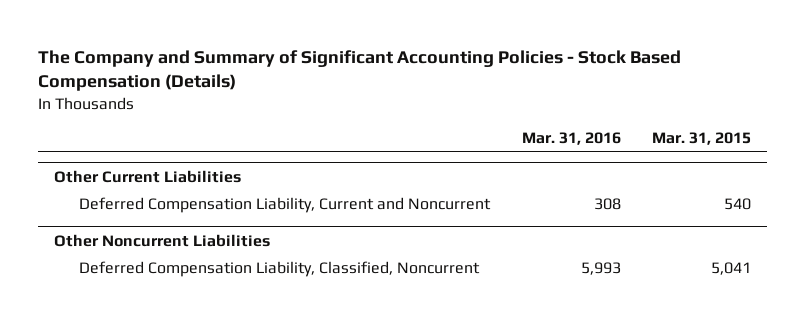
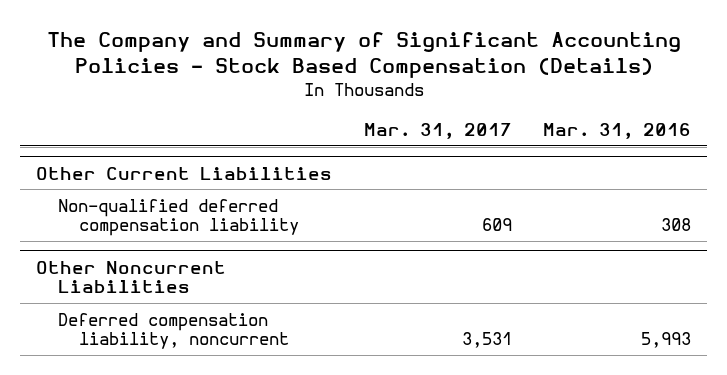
[652,132,752,146] Mar. 31, 2015 -> none
none -> [363,122,512,139] Mar. 31, 2017
[79,196,492,213] Deferred Compensation Liability, Current and Noncurrent -> [57,198,300,237] Non-qualified deferred compensation liability
[79,260,481,277] Deferred Compensation Liability, Classified, Noncurrent -> [57,312,290,350] Deferred compensation liability, noncurrent

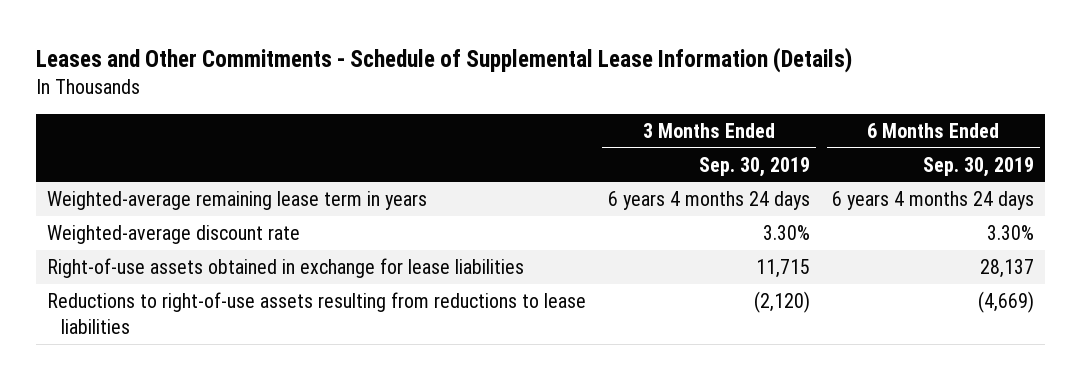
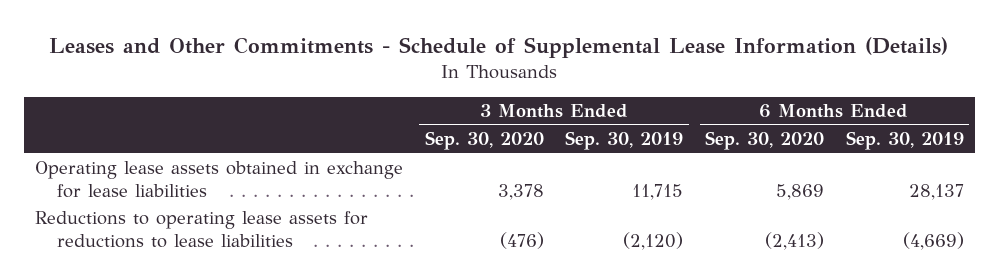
none -> [424,131,544,151] Sep. 30, 2020
none -> [705,131,825,151] Sep. 30, 2020
[46,191,427,211] Weighted-average remaining lease term in years -> none
[46,225,300,245] Weighted-average discount rate -> none
[46,258,524,279] Right-of-use assets obtained in exchange for lease liabilities -> [35,161,404,198] Operating lease assets obtained in exchange for lease liabilities
[46,292,586,334] Reductions to right-of-use assets resulting from reductions to lease liabilities -> [35,211,369,248] Reductions to operating lease assets for reductions to lease liabilities

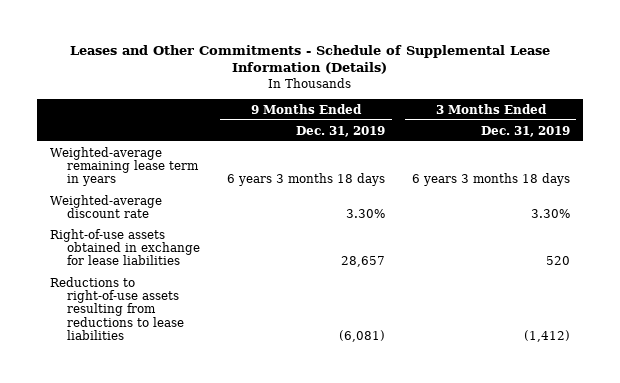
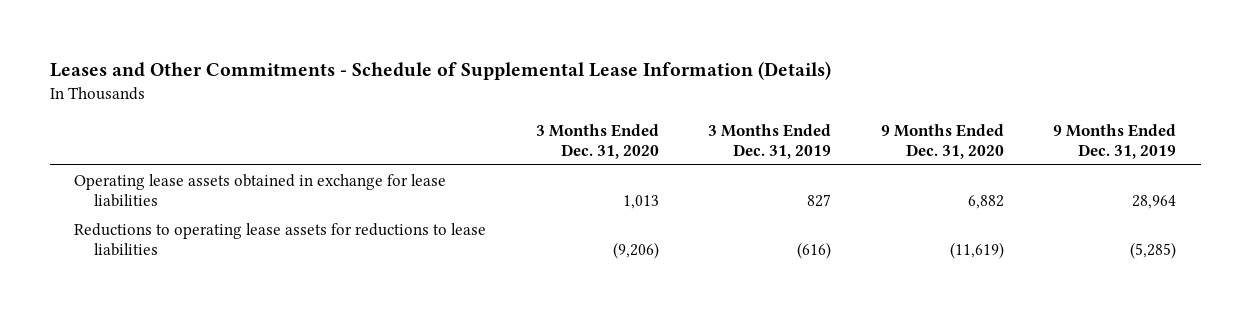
none -> [535,124,659,159] 3 Months Ended Dec. 31, 2020
none -> [880,124,1004,159] 9 Months Ended Dec. 31, 2020
[50,146,200,187] Weighted-average remaining lease term in years -> none
[50,194,163,219] Weighted-average discount rate -> none
[50,228,201,266] Right-of-use assets obtained in exchange for lease liabilities -> [74,174,447,207] Operating lease assets obtained in exchange for lease liabilities
[341,256,386,268] 28,657 -> [1132,194,1177,209] 28,964
[545,256,570,266] 520 -> [807,193,832,207] 827
[50,276,185,340] Reductions to right-of-use assets resulting from reductions to lease liabilities -> [74,223,487,256] Reductions to operating lease assets for reductions to lease liabilities
[339,329,386,342] (6,081) -> [1130,241,1177,259] (5,285)
[523,329,570,342] (1,412) -> [797,241,832,259] (616)

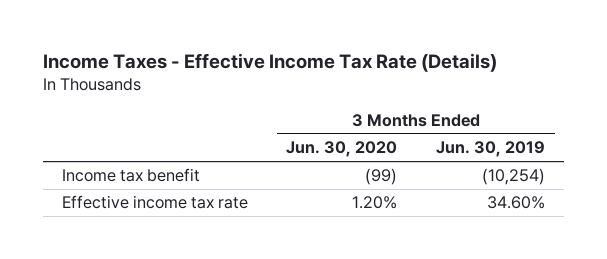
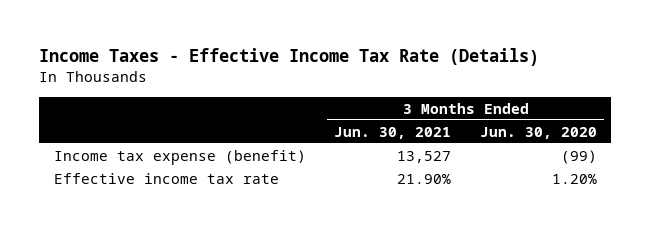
[435,141,545,158] Jun. 30, 2019 -> none
none -> [334,126,452,139] Jun. 30, 2021
[61,168,200,183] Income tax benefit -> [53,149,306,165] Income tax expense (benefit)

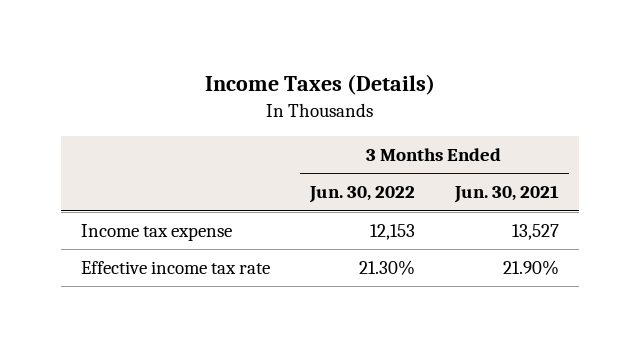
[39,48,540,67] Income Taxes - Effective Income Tax Rate (Details) -> [204,74,435,96] Income Taxes (Details)
[480,126,598,139] Jun. 30, 2020 -> none
none -> [308,186,415,204] Jun. 30, 2022
[53,149,306,165] Income tax expense (benefit) -> [81,224,233,242] Income tax expense

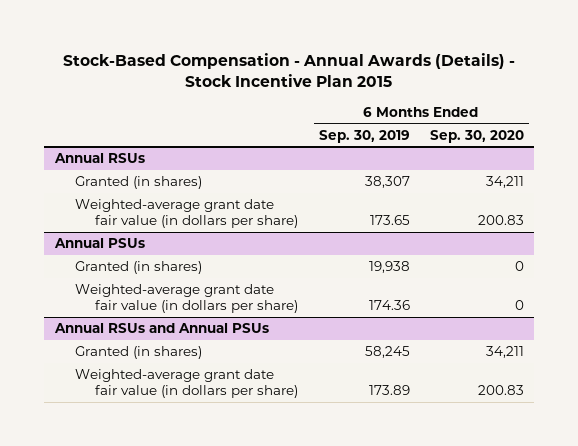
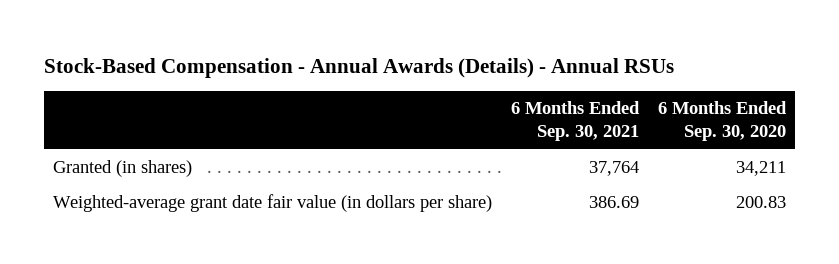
[63,52,516,87] Stock-Based Compensation - Annual Awards (Details) - Stock Incentive Plan 2015 -> [44,57,675,78] Stock-Based Compensation - Annual Awards (Details) - Annual RSUs
[318,129,410,143] Sep. 30, 2019 -> none
none -> [511,101,641,142] 6 Months Ended Sep. 30, 2021
[53,153,145,164] Annual RSUs -> none
[53,238,145,249] Annual PSUs -> none
[74,261,202,275] Granted (in shares) -> none
[74,284,299,314] Weighted-average grant date fair value (in dollars per share) -> none
[53,323,269,334] Annual RSUs and Annual PSUs -> none
[74,346,202,360] Granted (in shares) -> none
[74,369,299,399] Weighted-average grant date fair value (in dollars per share) -> none

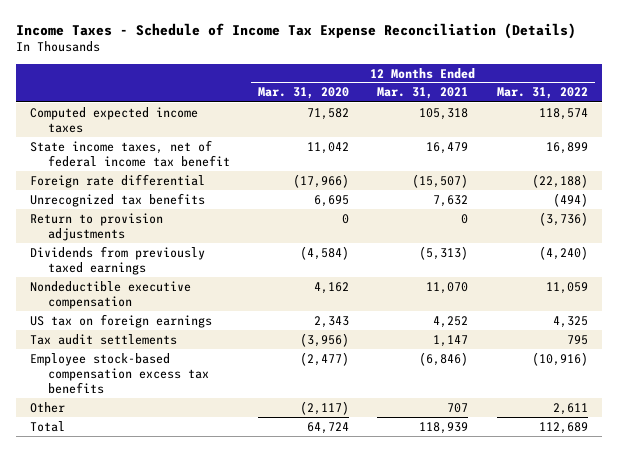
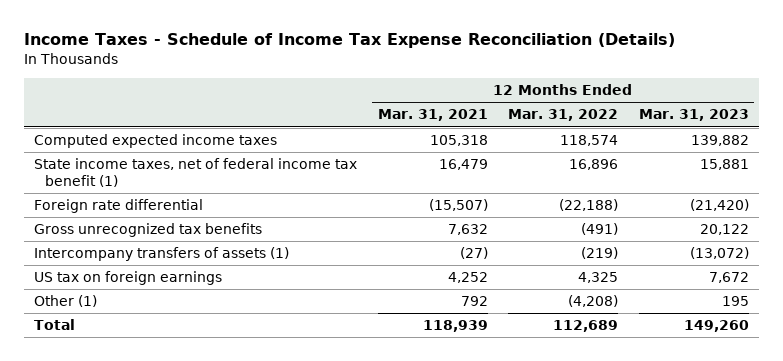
[258,87,350,100] Mar. 31, 2020 -> none
none -> [638,109,749,122] Mar. 31, 2023
[29,139,230,167] State income taxes, net of federal income tax benefit -> [34,158,358,188] State income taxes, net of federal income tax benefit (1)
[545,141,588,154] 16,899 -> [569,159,619,171] 16,896
[29,212,163,241] Return to provision adjustments -> none
[29,245,205,275] Dividends from previously taxed earnings -> none
[29,280,191,309] Nondeductible executive compensation -> none
[29,192,205,207] Unrecognized tax benefits -> [34,223,263,238] Gross unrecognized tax benefits
[552,192,588,207] (494) -> [581,223,619,236] (491)
none -> [34,247,290,262] Intercompany transfers of assets (1)
[29,333,177,345] Tax audit settlements -> none
[29,352,209,394] Employee stock-based compensation excess tax benefits -> none
[29,401,65,413] Other -> [34,295,98,308] Other (1)
[447,402,469,413] 707 -> [460,296,488,307] 792
[552,402,588,415] 2,611 -> [568,295,619,308] (4,208)

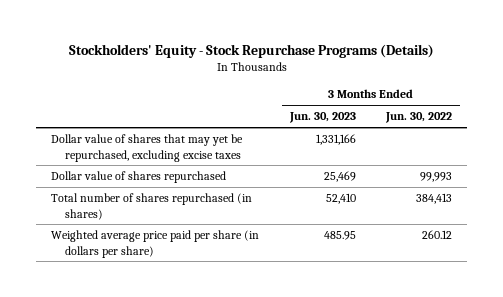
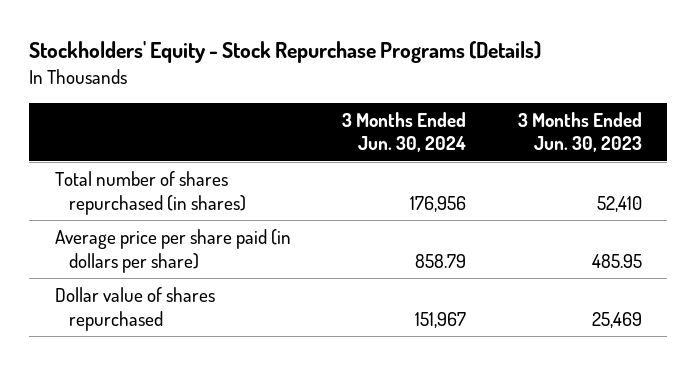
[385,112,453,124] Jun. 30, 2022 -> none
none -> [342,111,467,153] 3 Months Ended Jun. 30, 2024
[51,134,244,162] Dollar value of shares that may yet be repurchased, excluding excise taxes -> none
[51,230,260,258] Weighted average price paid per share (in dollars per share) -> [54,229,291,273] Average price per share paid (in dollars per share)
[51,171,227,184] Dollar value of shares repurchased -> [54,287,215,331] Dollar value of shares repurchased

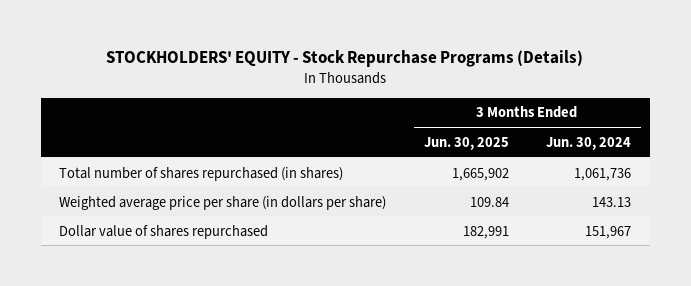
[29,41,542,64] Stockholders' Equity - Stock Repurchase Programs (Details) -> [106,50,584,68] STOCKHOLDERS' EQUITY - Stock Repurchase Programs (Details)
[517,111,642,153] 3 Months Ended Jun. 30, 2023 -> none
none -> [423,136,509,150] Jun. 30, 2025
[410,195,467,212] 176,956 -> [574,167,632,181] 1,061,736
[54,229,291,273] Average price per share paid (in dollars per share) -> [59,195,387,210] Weighted average price per share (in dollars per share)
[415,253,467,268] 858.79 -> [592,196,632,207] 143.13

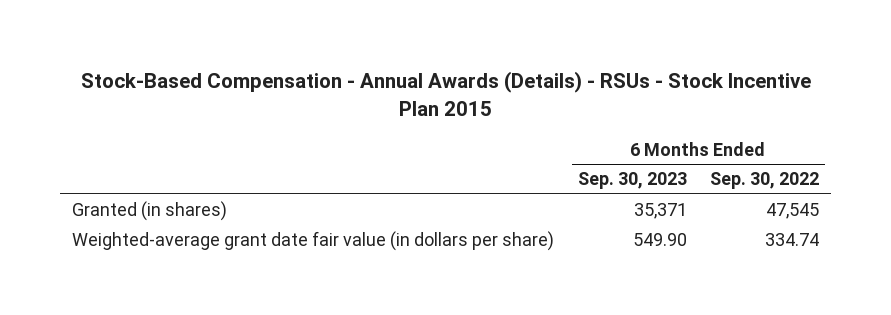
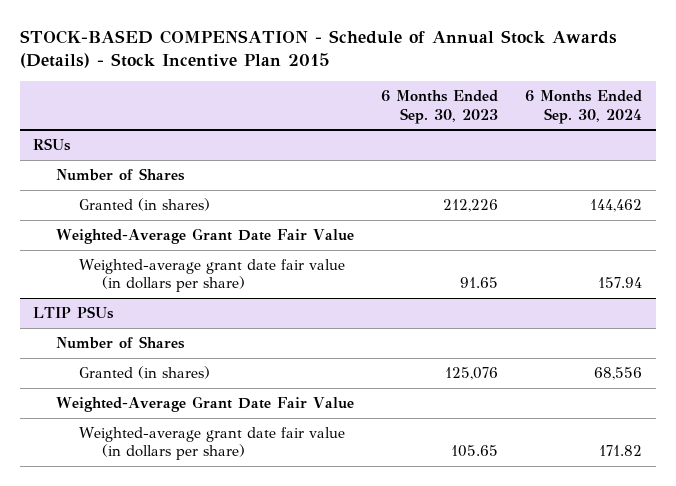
[80,71,811,117] Stock-Based Compensation - Annual Awards (Details) - RSUs - Stock Incentive Plan 2015 -> [19,30,617,69] STOCK-BASED COMPENSATION - Schedule of Annual Stock Awards (Details) - Stock Incentive Plan 2015
[709,172,819,190] Sep. 30, 2022 -> none
none -> [525,90,643,124] 6 Months Ended Sep. 30, 2024
none -> [33,137,72,151] RSUs
none -> [56,167,186,181] Number of Shares
[633,203,687,220] 35,371 -> [443,198,499,212] 212,226
none -> [56,227,355,244] Weighted-Average Grant Date Fair Value
[632,233,687,247] 549.90 -> [460,277,499,289] 91.65
none -> [33,305,115,319] LTIP PSUs
none -> [56,335,186,349] Number of Shares
none -> [79,365,211,379] Granted (in shares)
none -> [56,395,355,412] Weighted-Average Grant Date Fair Value
none -> [79,426,346,461] Weighted-average grant date fair value (in dollars per share)

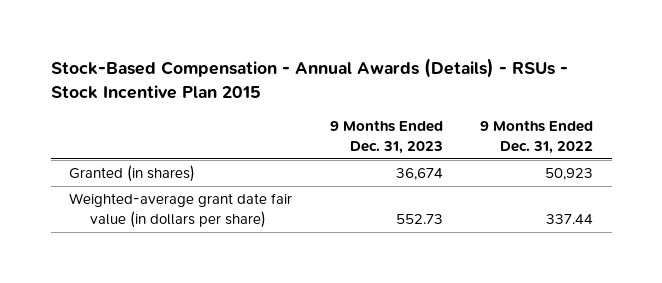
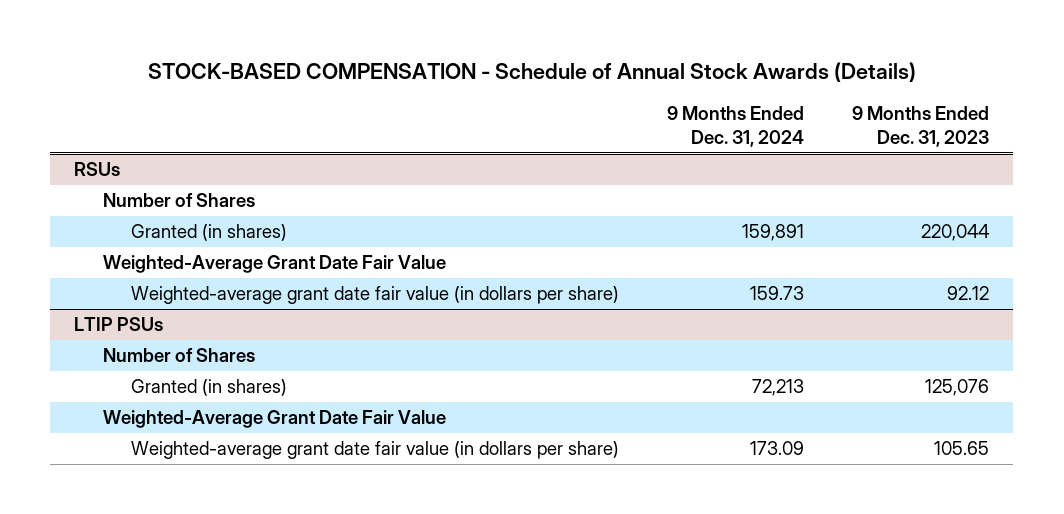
[50,58,568,99] Stock-Based Compensation - Annual Awards (Details) - RSUs - Stock Incentive Plan 2015 -> [147,62,916,83] STOCK-BASED COMPENSATION - Schedule of Annual Stock Awards (Details)
[480,120,594,154] 9 Months Ended Dec. 31, 2022 -> none
none -> [667,106,805,147] 9 Months Ended Dec. 31, 2024
none -> [74,162,121,177] RSUs
none -> [102,193,255,208] Number of Shares
[395,168,443,181] 36,674 -> [921,224,990,242] 220,044
none -> [102,255,446,274] Weighted-Average Grant Date Fair Value
[395,213,443,224] 552.73 -> [947,286,990,301] 92.12
none -> [74,317,164,332] LTIP PSUs
none -> [102,348,255,363] Number of Shares
none -> [131,379,288,397] Granted (in shares)
none -> [102,410,446,429] Weighted-Average Grant Date Fair Value
none -> [131,441,620,460] Weighted-average grant date fair value (in dollars per share)

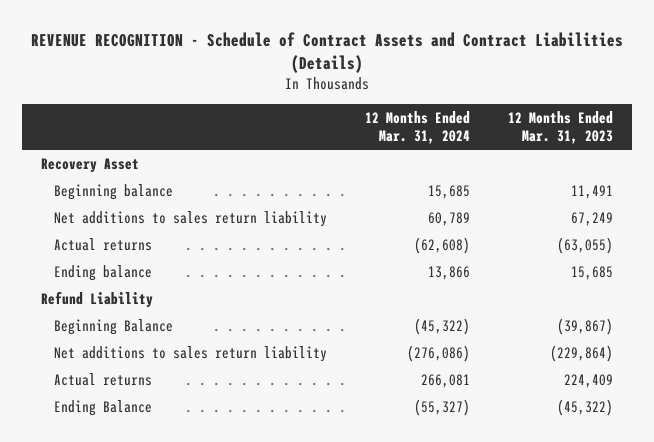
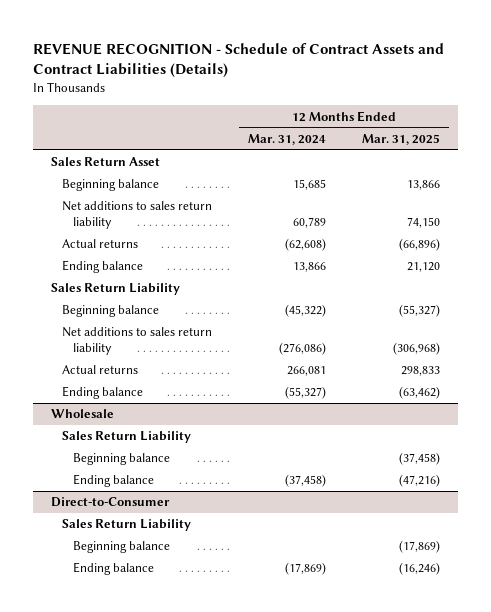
[507,110,613,144] 12 Months Ended Mar. 31, 2023 -> none
none -> [361,133,440,145] Mar. 31, 2025
[41,157,140,173] Recovery Asset -> none
none -> [51,157,161,167] Sales Return Asset
[41,290,154,308] Refund Liability -> none
none -> [51,283,181,296] Sales Return Liability
[54,318,174,335] Beginning Balance -> [62,305,160,318] Beginning balance
[54,399,153,416] Ending Balance -> [62,386,144,400] Ending balance
none -> [51,409,115,419] Wholesale
none -> [62,431,192,444] Sales Return Liability
none -> [73,453,171,466] Beginning balance
none -> [73,474,155,488] Ending balance
none -> [51,497,171,508] Direct-to-Consumer
none -> [62,519,192,532] Sales Return Liability
none -> [73,541,171,554] Beginning balance
none -> [73,562,155,576] Ending balance

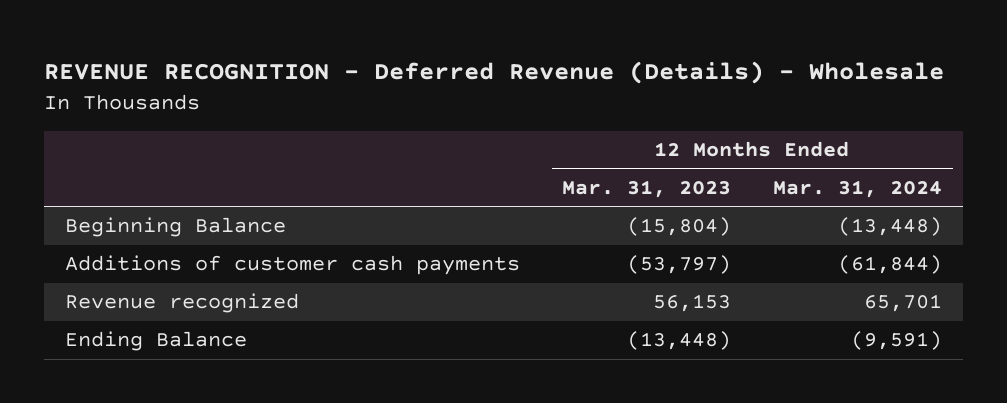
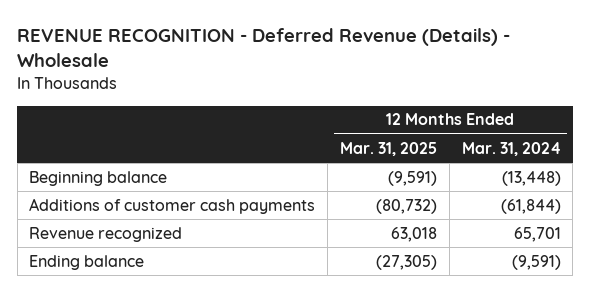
[562,179,732,198] Mar. 31, 2023 -> none
none -> [339,141,437,156] Mar. 31, 2025
[65,217,287,238] Beginning Balance -> [29,170,168,186] Beginning balance
[65,331,248,352] Ending Balance -> [29,254,145,270] Ending balance

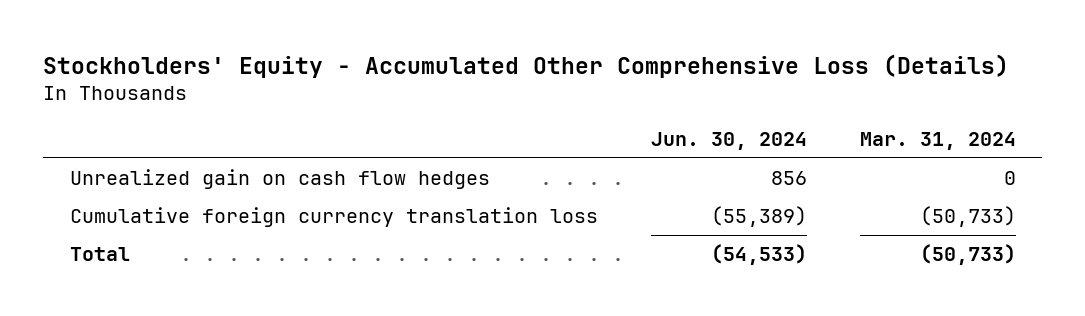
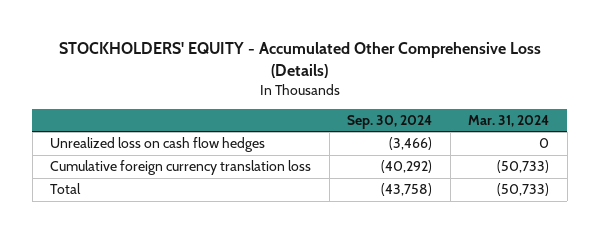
[43,53,1010,78] Stockholders' Equity - Accumulated Other Comprehensive Loss (Details) -> [58,42,541,78] STOCKHOLDERS' EQUITY - Accumulated Other Comprehensive Loss (Details)
[650,131,807,150] Jun. 30, 2024 -> none
none -> [347,115,433,130] Sep. 30, 2024
[69,169,490,190] Unrealized gain on cash flow hedges -> [50,137,266,153] Unrealized loss on cash flow hedges

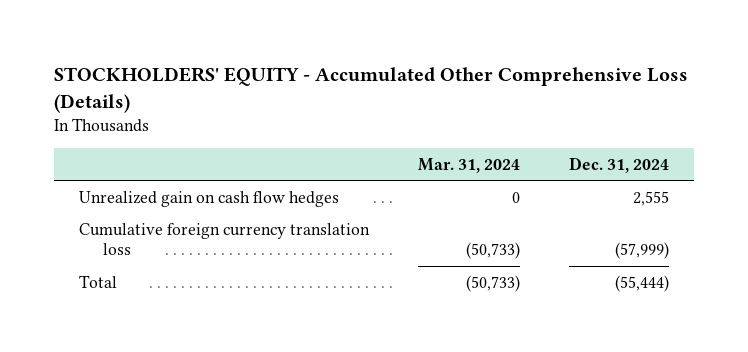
[347,115,433,130] Sep. 30, 2024 -> none
none -> [569,156,670,173] Dec. 31, 2024
[50,137,266,153] Unrealized loss on cash flow hedges -> [78,190,339,207] Unrealized gain on cash flow hedges

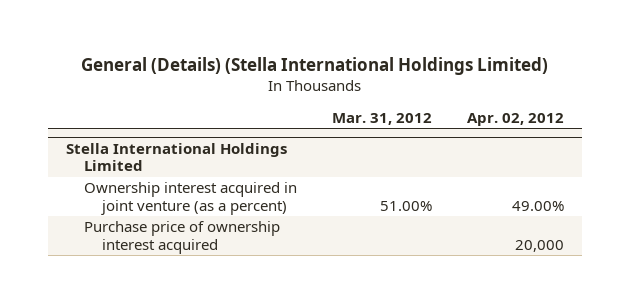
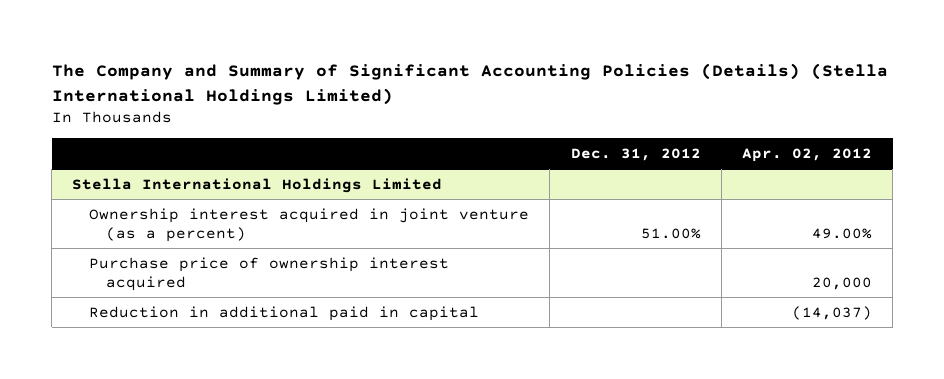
[81,57,549,76] General (Details) (Stella International Holdings Limited) -> [51,63,888,105] The Company and Summary of Significant Accounting Policies (Details) (Stella International Holdings Limited)
[332,112,433,125] Mar. 31, 2012 -> none
none -> [570,147,701,161] Dec. 31, 2012
none -> [89,305,480,321] Reduction in additional paid in capital

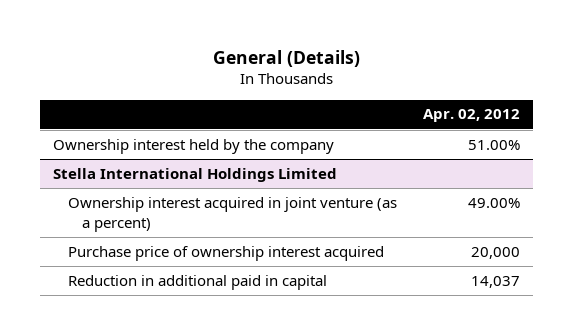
[51,63,888,105] The Company and Summary of Significant Accounting Policies (Details) (Stella International Holdings Limited) -> [212,50,360,68] General (Details)
[570,147,701,161] Dec. 31, 2012 -> none
none -> [53,138,335,154] Ownership interest held by the company
[791,305,872,320] (14,037) -> [470,275,520,288] 14,037

